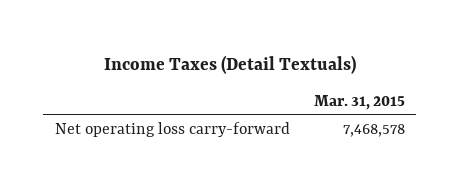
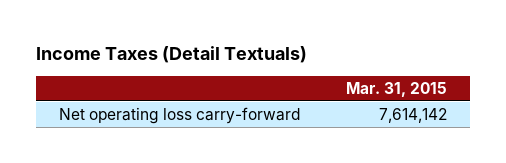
[342,124,405,138] 7,468,578 -> [378,108,447,124] 7,614,142

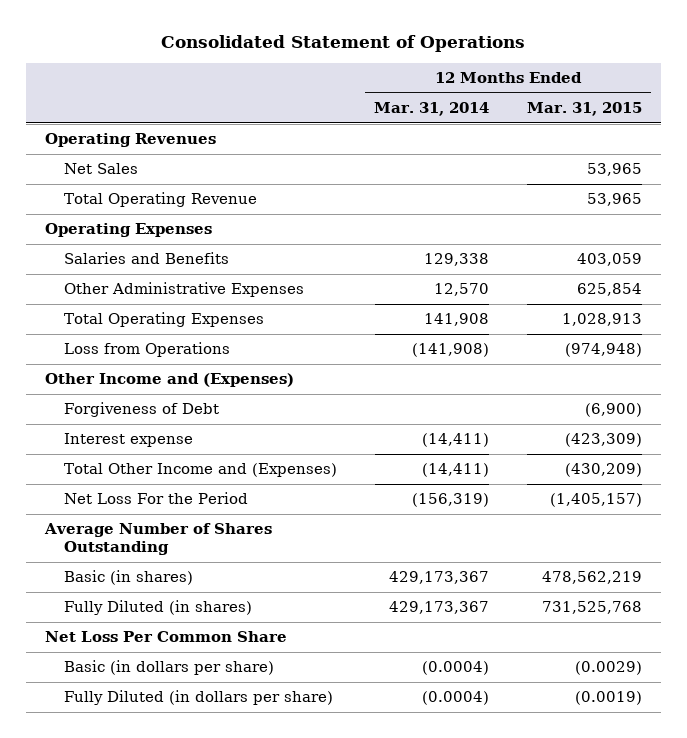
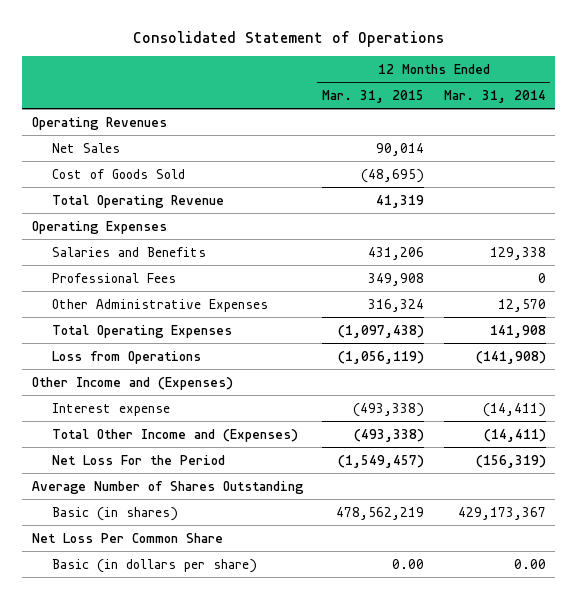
[586,163,642,177] 53,965 -> [376,142,425,156] 90,014
none -> [52,168,186,179] Cost of Goods Sold
[586,193,642,207] 53,965 -> [376,194,425,208] 41,319
[576,253,642,267] 403,059 -> [368,246,425,260] 431,206
none -> [52,272,177,283] Professional Fees
[576,283,642,297] 625,854 -> [368,298,425,312] 316,324
[561,313,642,327] 1,028,913 -> [338,324,425,338] (1,097,438)
[564,343,642,358] (974,948) -> [338,350,425,364] (1,056,119)
[63,402,219,418] Forgiveness of Debt -> none
[564,433,642,448] (423,309) -> [353,402,425,417] (493,338)
[564,463,642,478] (430,209) -> [354,428,425,442] (493,338)
[549,493,642,508] (1,405,157) -> [338,454,425,468] (1,549,457)
[63,600,252,616] Fully Diluted (in shares) -> none
[63,690,333,706] Fully Diluted (in dollars per share) -> none
[422,661,490,676] (0.0004) -> [513,558,546,569] 0.00
[574,661,642,676] (0.0029) -> [392,558,425,569] 0.00

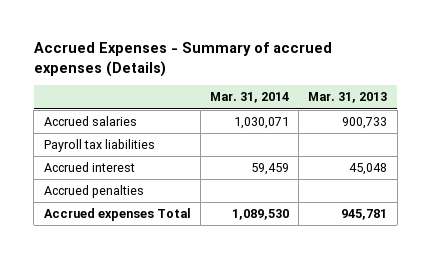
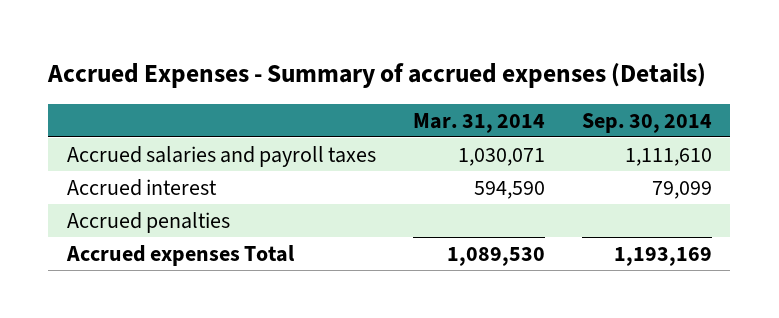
[308,92,388,104] Mar. 31, 2013 -> none
none -> [581,112,712,133] Sep. 30, 2014
[43,139,155,153] Payroll tax liabilities -> none
[43,116,137,127] Accrued salaries -> [66,145,376,167] Accrued salaries and payroll taxes
[250,163,289,176] 59,459 -> [473,180,545,199] 594,590

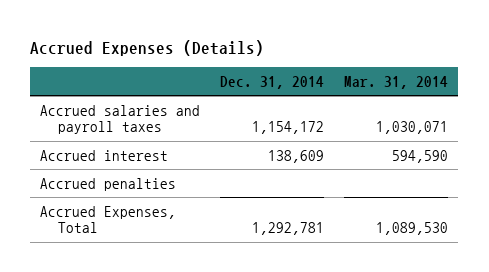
[47,63,707,89] Accrued Expenses - Summary of accrued expenses (Details) -> [30,39,265,56] Accrued Expenses (Details)
[581,112,712,133] Sep. 30, 2014 -> none
none -> [220,75,325,89] Dec. 31, 2014
[65,244,295,266] Accrued expenses Total -> [40,205,177,234] Accrued Expenses, Total

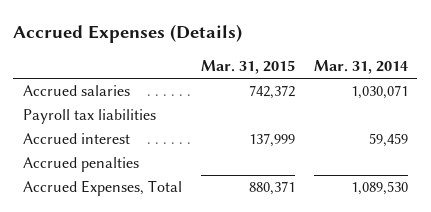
[220,75,325,89] Dec. 31, 2014 -> none
none -> [200,60,295,75] Mar. 31, 2015
[40,104,201,135] Accrued salaries and payroll taxes -> [22,85,130,97] Accrued salaries
none -> [22,109,156,125] Payroll tax liabilities
[392,149,449,163] 594,590 -> [368,133,408,148] 59,459

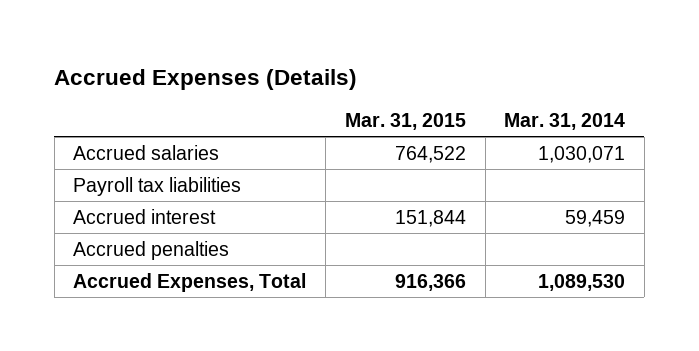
[248,85,295,100] 742,372 -> [394,145,466,163] 764,522
[248,133,295,148] 137,999 -> [394,209,466,227] 151,844
[248,181,295,196] 880,371 -> [394,273,466,291] 916,366

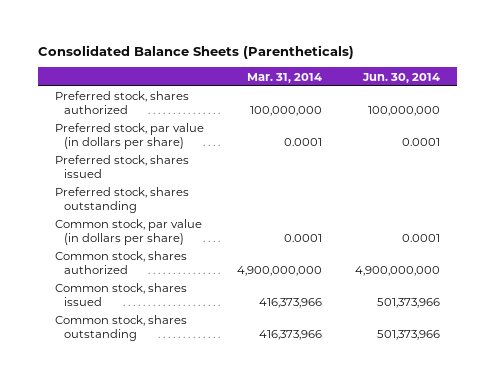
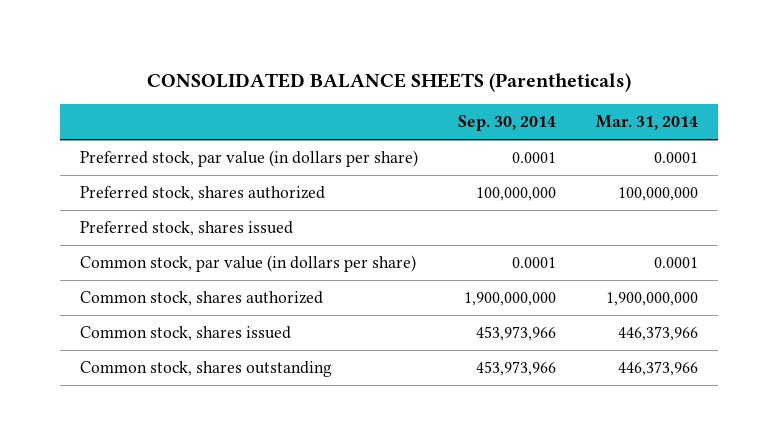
[38,45,355,60] Consolidated Balance Sheets (Parentheticals) -> [146,72,631,92] CONSOLIDATED BALANCE SHEETS (Parentheticals)
[362,72,441,83] Jun. 30, 2014 -> none
none -> [457,115,556,132] Sep. 30, 2014
[54,91,189,115] Preferred stock, shares authorized -> [79,186,325,202] Preferred stock, shares authorized
[54,187,189,214] Preferred stock, shares outstanding -> none
[236,266,322,277] 4,900,000,000 -> [606,292,699,307] 1,900,000,000
[258,298,322,309] 416,373,966 -> [618,326,699,342] 446,373,966
[258,330,322,341] 416,373,966 -> [618,361,699,377] 446,373,966

